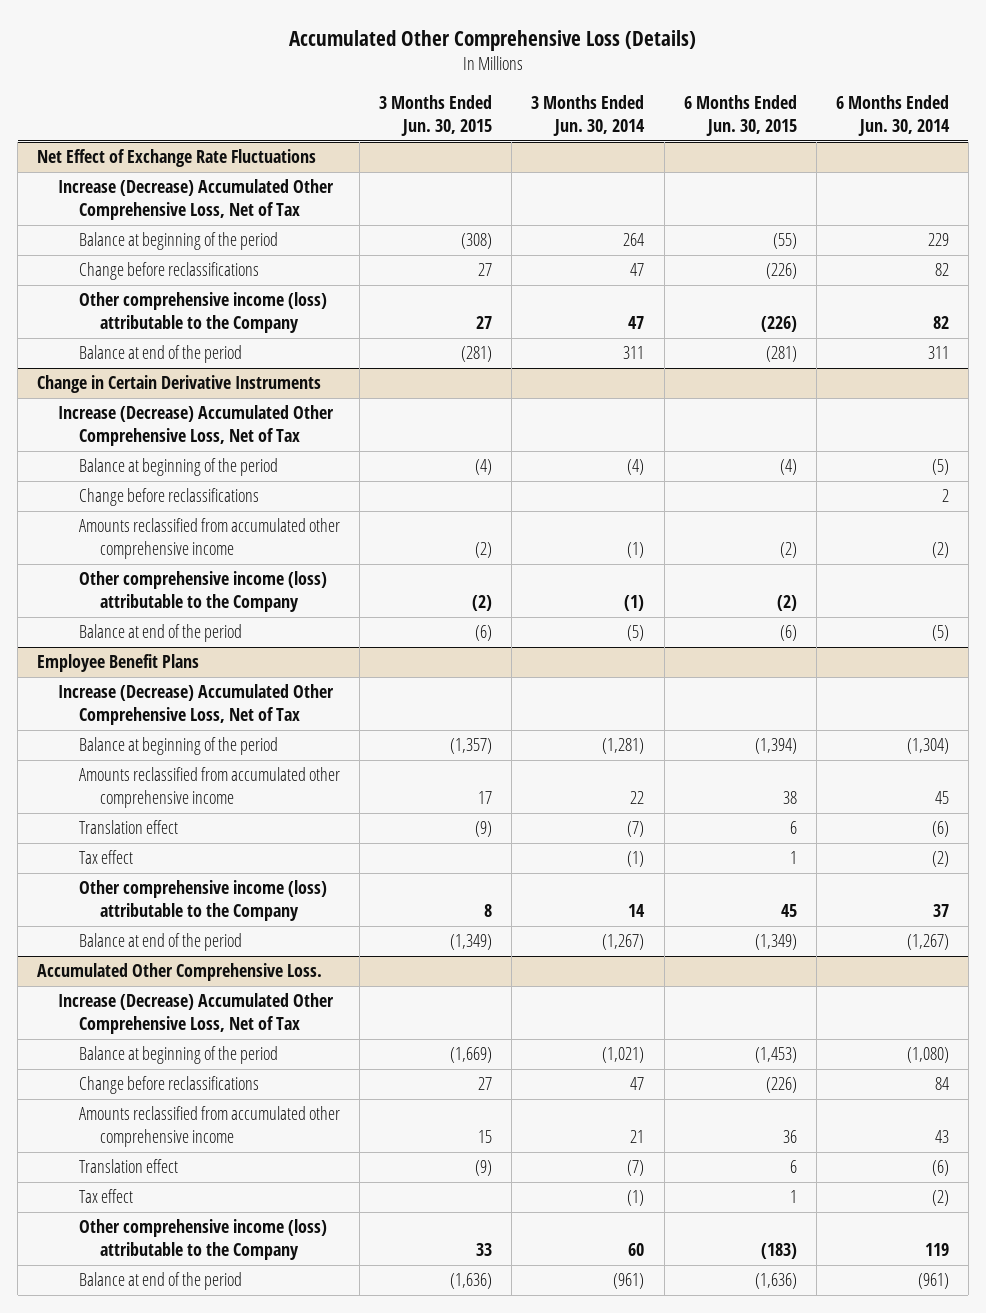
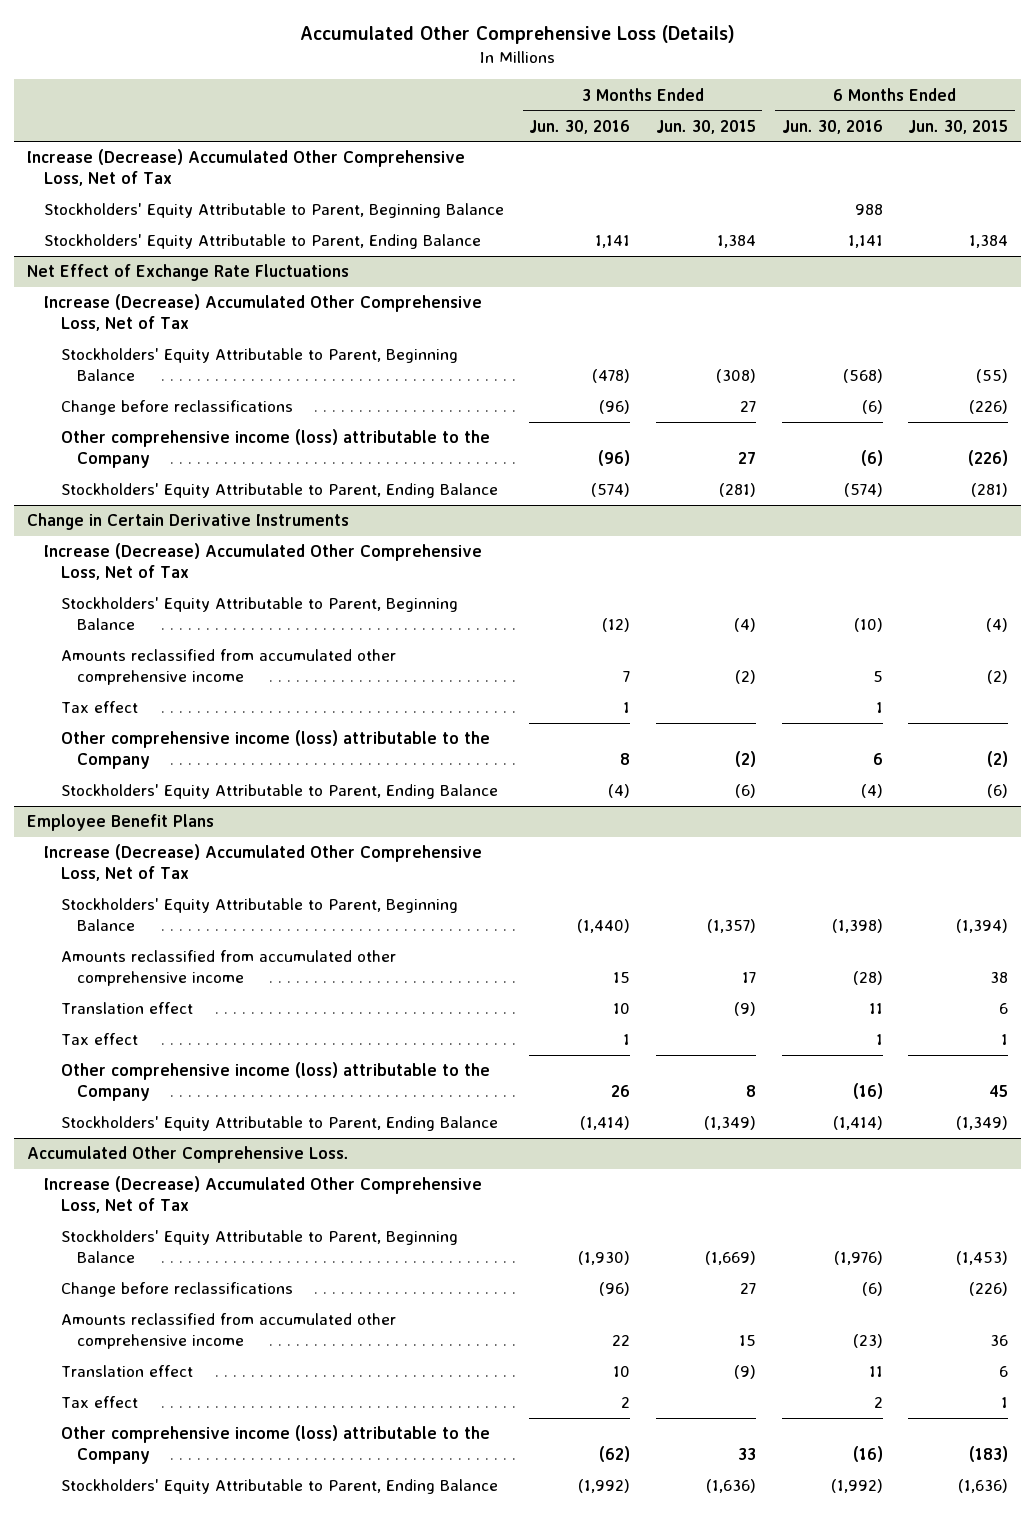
[531,95,646,136] 3 Months Ended Jun. 30, 2014 -> none
[835,95,950,136] 6 Months Ended Jun. 30, 2014 -> none
none -> [529,119,631,134] Jun. 30, 2016
none -> [781,119,883,134] Jun. 30, 2016
none -> [26,149,465,187] Increase (Decrease) Accumulated Other Comprehensive Loss, Net of Tax
none -> [43,203,504,219] Stockholders' Equity Attributable to Parent, Beginning Balance
none -> [43,234,481,250] Stockholders' Equity Attributable to Parent, Ending Balance
[79,232,279,251] Balance at beginning of the period -> [60,348,458,382] Stockholders' Equity Attributable to Parent, Beginning Balance
[79,345,243,364] Balance at end of the period -> [60,483,498,499] Stockholders' Equity Attributable to Parent, Ending Balance
[79,458,279,477] Balance at beginning of the period -> none
[79,488,260,507] Change before reclassifications -> none
none -> [60,597,458,631] Stockholders' Equity Attributable to Parent, Beginning Balance
none -> [60,701,138,714] Tax effect
[79,624,243,643] Balance at end of the period -> none
none -> [60,784,498,800] Stockholders' Equity Attributable to Parent, Ending Balance
[79,737,279,756] Balance at beginning of the period -> [60,898,458,932] Stockholders' Equity Attributable to Parent, Beginning Balance
[79,933,243,952] Balance at end of the period -> [60,1116,498,1132] Stockholders' Equity Attributable to Parent, Ending Balance
[79,1046,279,1065] Balance at beginning of the period -> [60,1230,458,1264] Stockholders' Equity Attributable to Parent, Beginning Balance
[79,1272,243,1291] Balance at end of the period -> [60,1479,498,1495] Stockholders' Equity Attributable to Parent, Ending Balance

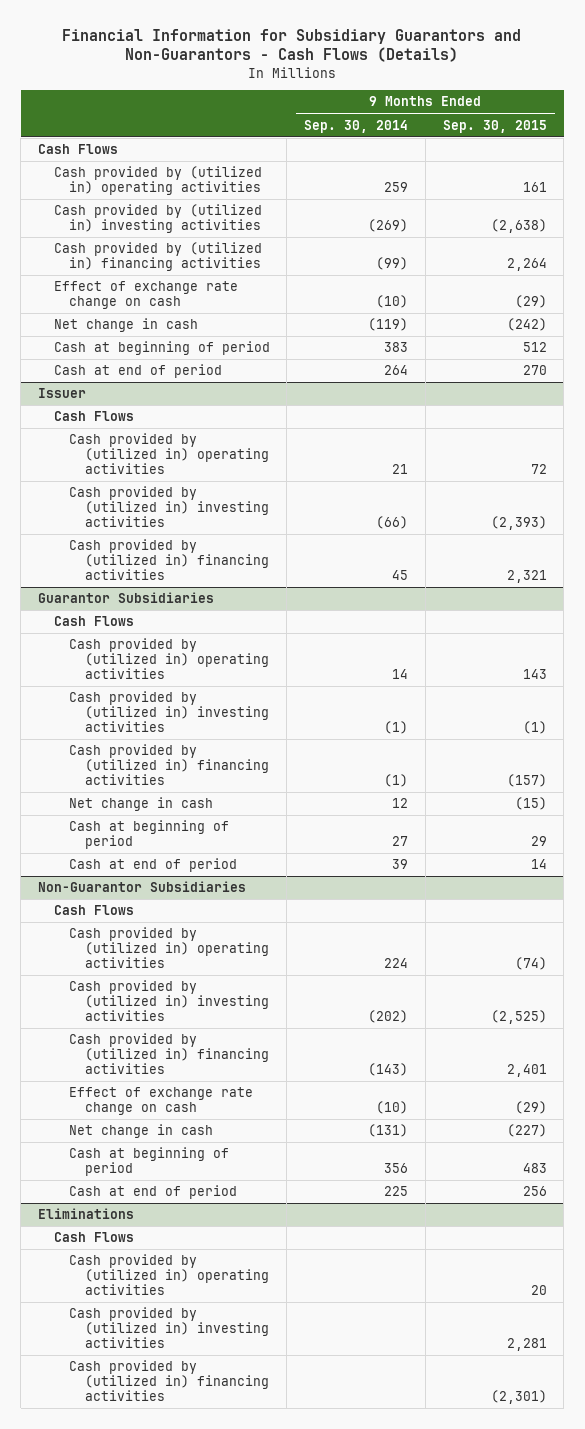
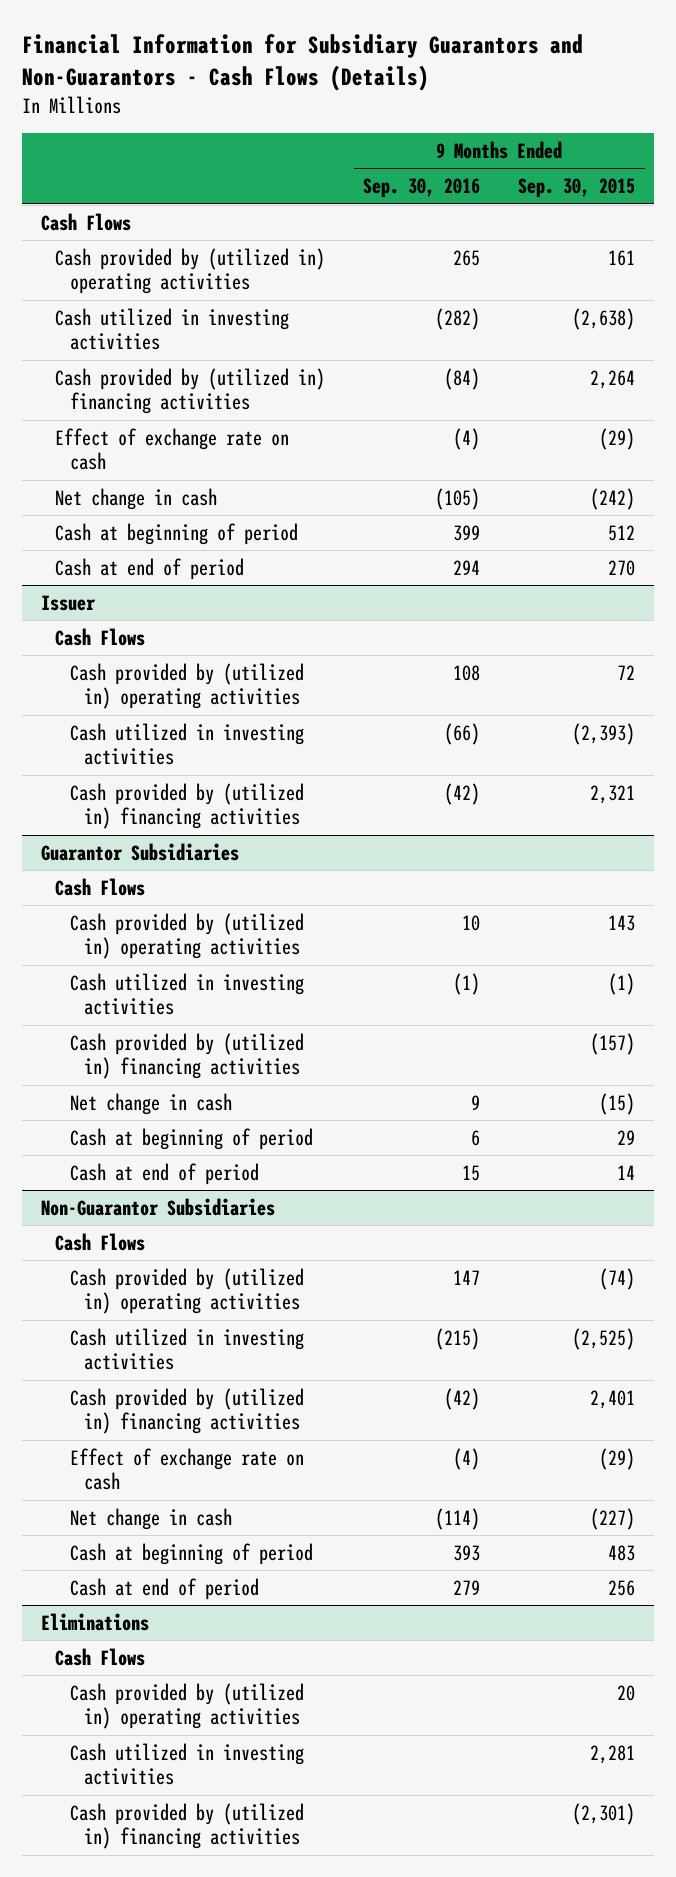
[304,119,409,133] Sep. 30, 2014 -> none
none -> [363,178,481,199] Sep. 30, 2016
[53,204,262,234] Cash provided by (utilized in) investing activities -> [55,307,290,351] Cash utilized in investing activities
[53,281,238,310] Effect of exchange rate change on cash -> [55,427,290,471] Effect of exchange rate on cash
[69,486,269,528] Cash provided by (utilized in) investing activities -> [69,722,304,766] Cash utilized in investing activities
[69,691,269,733] Cash provided by (utilized in) investing activities -> [69,972,304,1016] Cash utilized in investing activities
[69,980,269,1022] Cash provided by (utilized in) investing activities -> [69,1327,304,1371] Cash utilized in investing activities
[69,1087,254,1116] Effect of exchange rate change on cash -> [69,1447,304,1491] Effect of exchange rate on cash
[69,1307,269,1349] Cash provided by (utilized in) investing activities -> [69,1742,304,1786] Cash utilized in investing activities

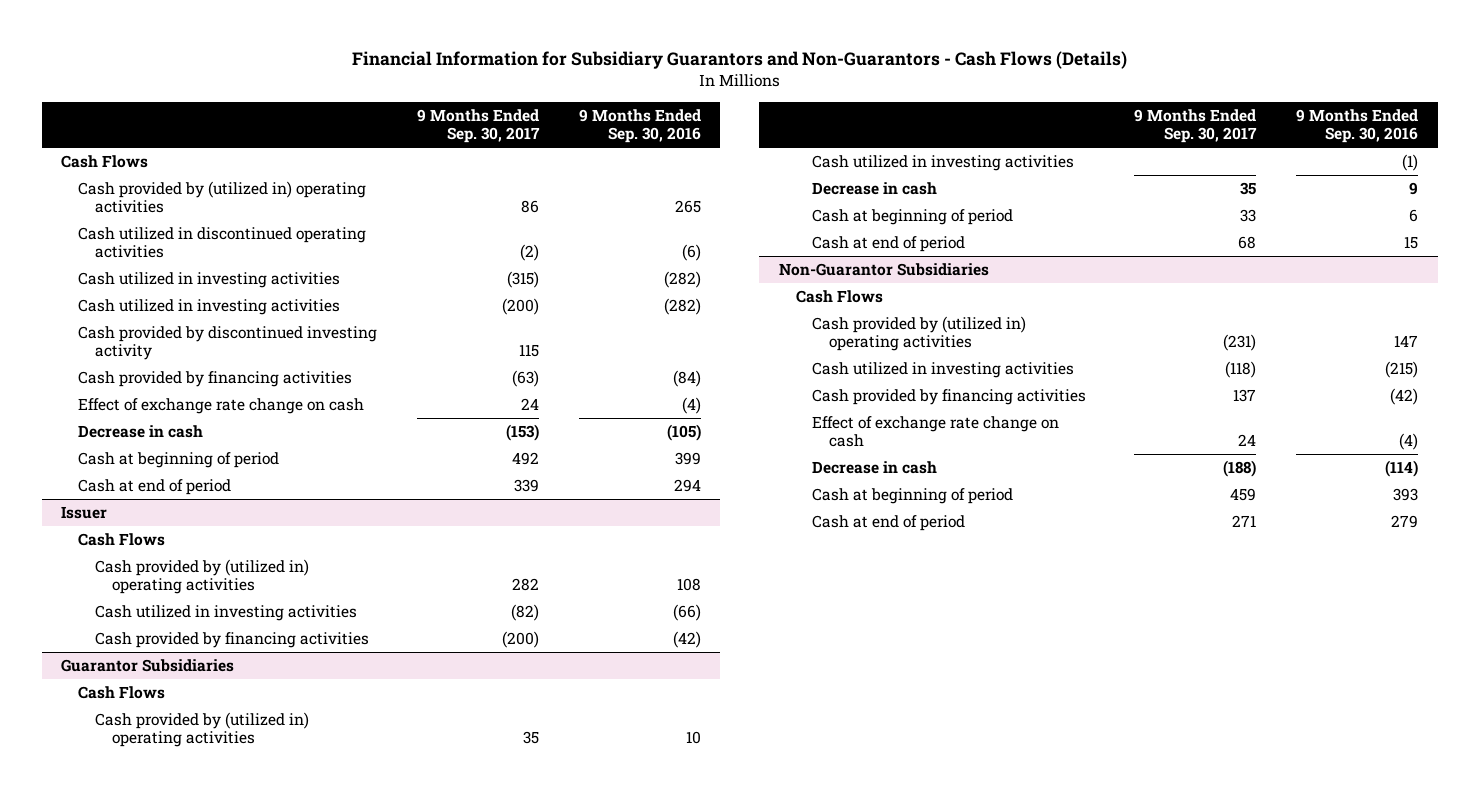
[518,178,636,199] Sep. 30, 2015 -> none
none -> [416,108,540,143] 9 Months Ended Sep. 30, 2017
none -> [78,227,367,259] Cash utilized in discontinued operating activities
none -> [78,299,341,316] Cash utilized in investing activities
none -> [78,326,378,361] Cash provided by discontinued investing activity
[55,367,326,415] Cash provided by (utilized in) financing activities -> [78,371,353,388] Cash provided by financing activities
[55,427,290,471] Effect of exchange rate on cash -> [78,398,365,415] Effect of exchange rate change on cash
[55,487,218,510] Net change in cash -> [78,425,204,439] Decrease in cash
[69,782,304,830] Cash provided by (utilized in) financing activities -> [95,632,370,649] Cash provided by financing activities
[69,1032,304,1080] Cash provided by (utilized in) financing activities -> none
[69,1092,232,1115] Net change in cash -> [812,182,938,196] Decrease in cash
[69,1387,304,1435] Cash provided by (utilized in) financing activities -> [812,389,1087,406] Cash provided by financing activities
[69,1447,304,1491] Effect of exchange rate on cash -> [812,416,1060,448] Effect of exchange rate change on cash
[69,1507,232,1530] Net change in cash -> [812,461,938,475] Decrease in cash
[40,1612,149,1631] Eliminations -> none
[55,1647,146,1666] Cash Flows -> none
[69,1682,304,1730] Cash provided by (utilized in) operating activities -> none
[69,1742,304,1786] Cash utilized in investing activities -> none
[69,1802,304,1850] Cash provided by (utilized in) financing activities -> none

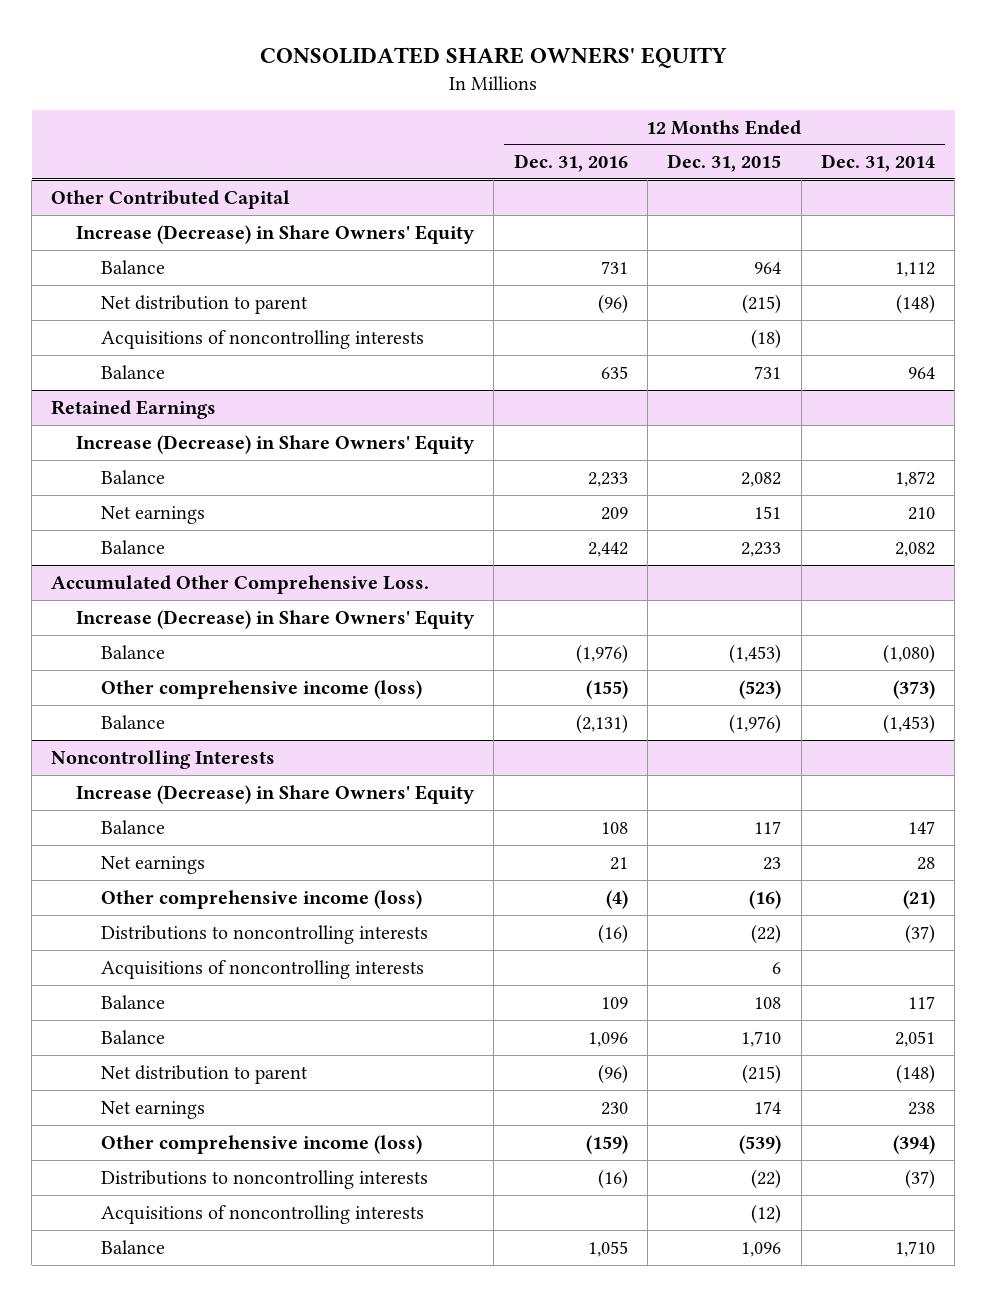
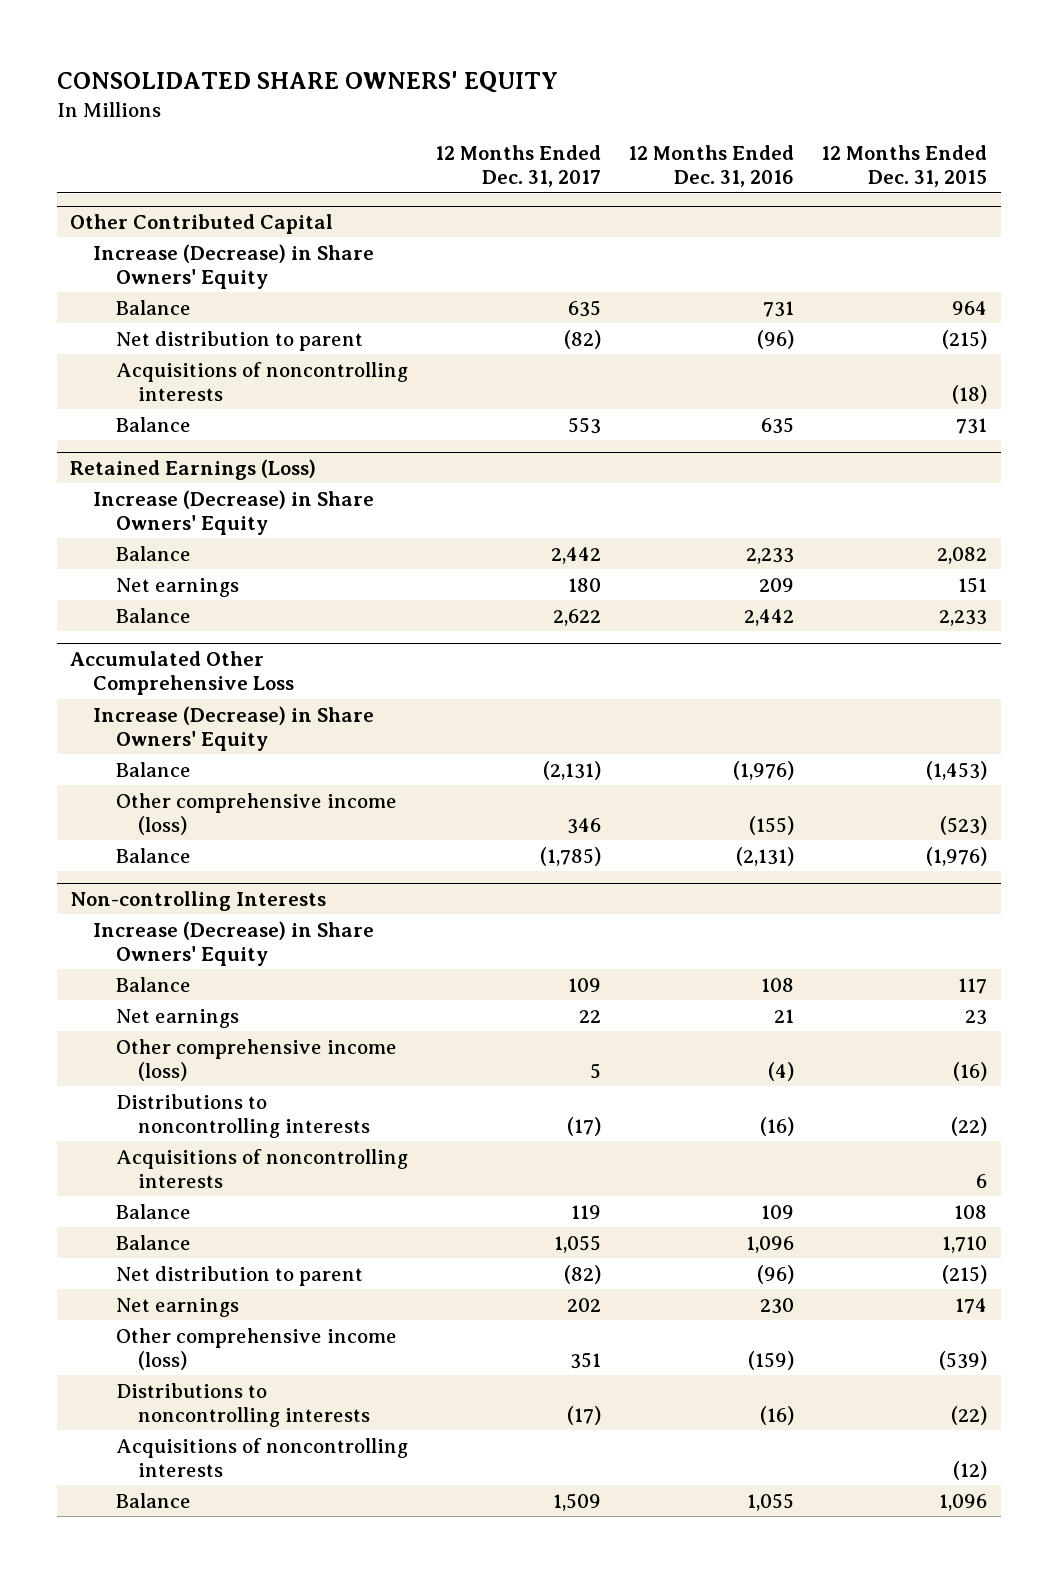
[820,154,935,173] Dec. 31, 2014 -> none
none -> [434,144,601,188] 12 Months Ended Dec. 31, 2017
[51,399,217,419] Retained Earnings -> [70,458,317,480] Retained Earnings (Loss)
[51,574,430,594] Accumulated Other Comprehensive Loss. -> [70,650,294,696] Accumulated Other Comprehensive Loss
[51,749,276,769] Noncontrolling Interests -> [70,890,327,911] Non-controlling Interests

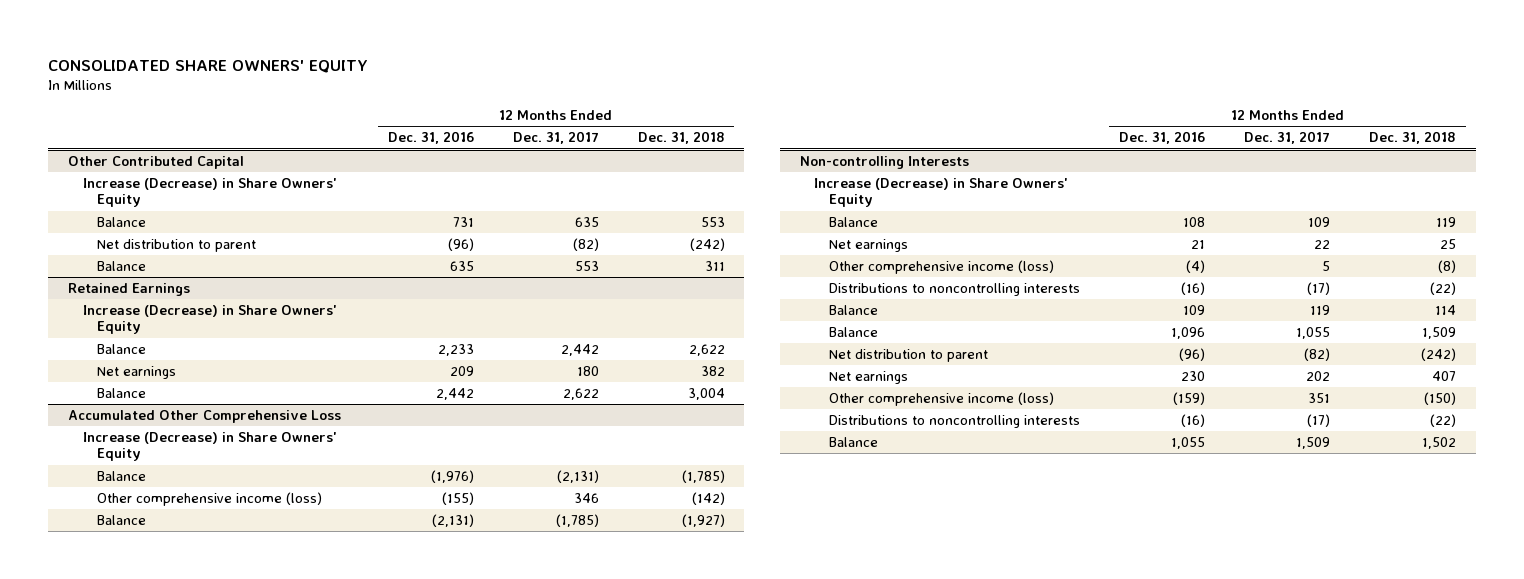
[821,144,988,188] 12 Months Ended Dec. 31, 2015 -> none
none -> [637,131,725,145] Dec. 31, 2018
[115,361,408,402] Acquisitions of noncontrolling interests -> none
[70,458,317,480] Retained Earnings (Loss) -> [67,282,190,296] Retained Earnings
[115,1148,408,1189] Acquisitions of noncontrolling interests -> none
[115,1437,408,1478] Acquisitions of noncontrolling interests -> none

